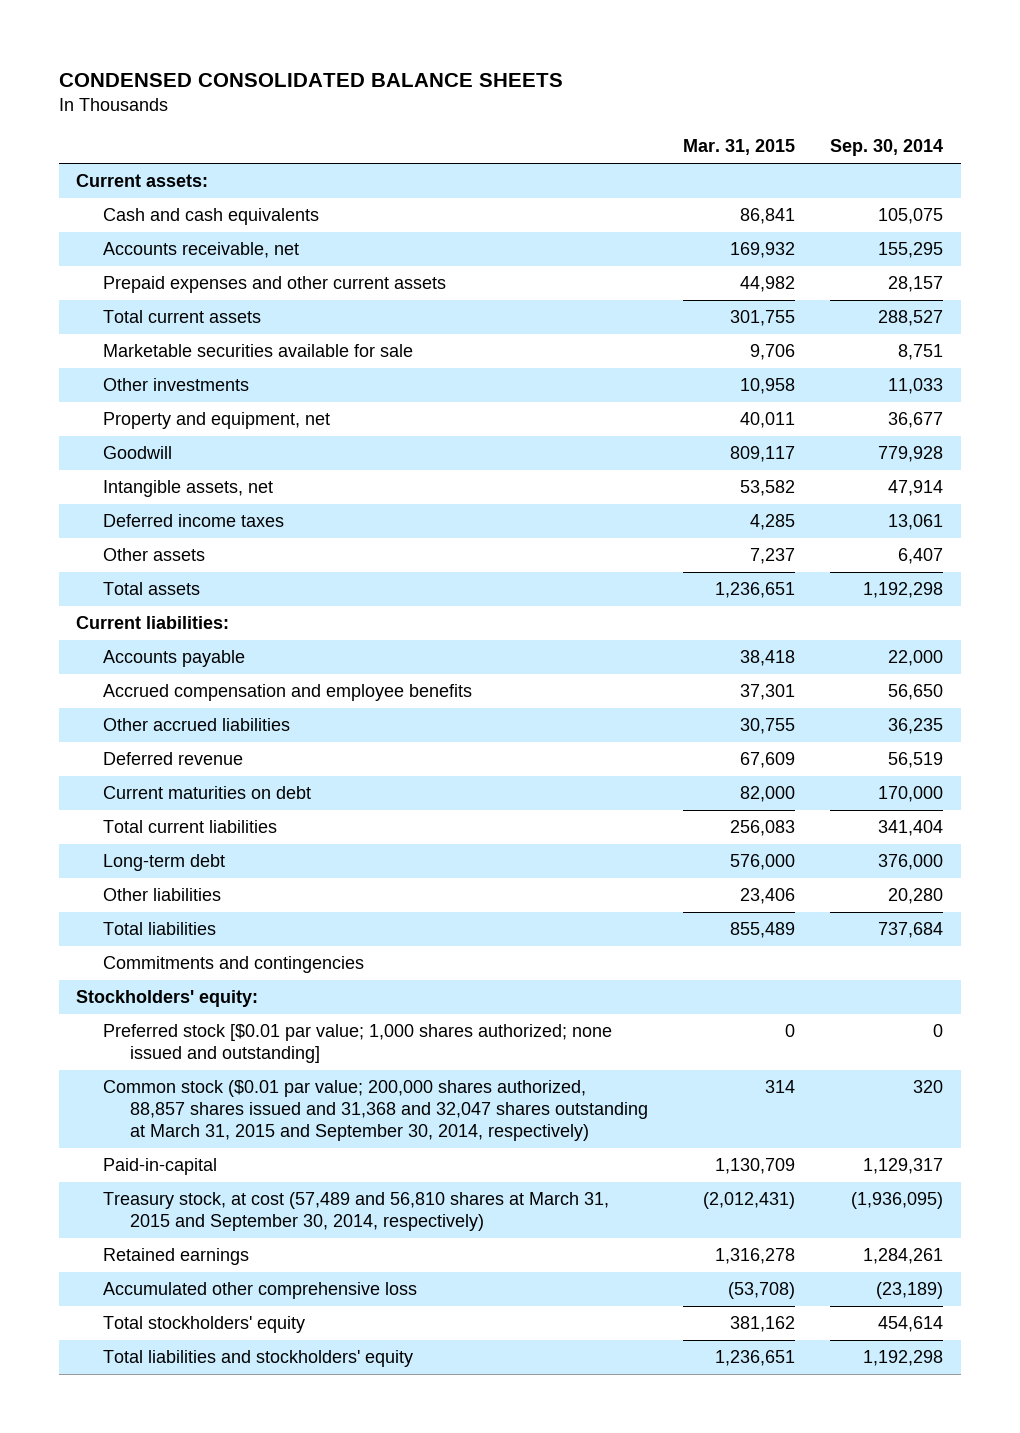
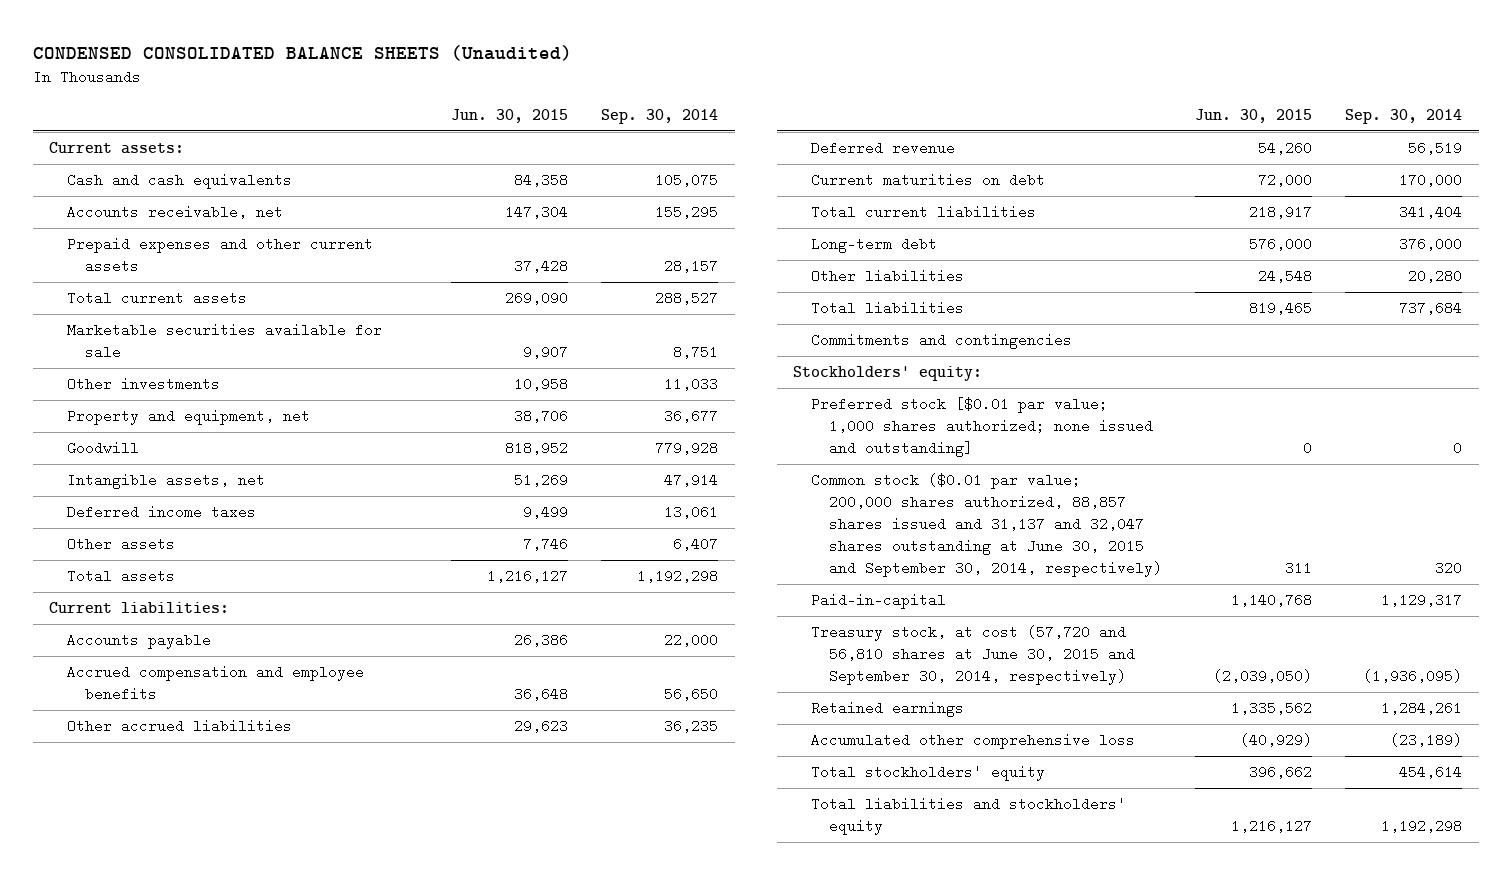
[58,72,563,87] CONDENSED CONSOLIDATED BALANCE SHEETS -> [32,44,572,61] CONDENSED CONSOLIDATED BALANCE SHEETS (Unaudited)
[682,139,795,156] Mar. 31, 2015 -> none
none -> [451,108,569,123] Jun. 30, 2015
[103,1080,648,1142] Common stock ($0.01 par value; 200,000 shares authorized, 88,857 shares issued and 31,368 and 32,047 shares outstanding at March 31, 2015 and September 30, 2014, respectively) -> [811,473,1163,577] Common stock ($0.01 par value; 200,000 shares authorized, 88,857 shares issued and 31,137 and 32,047 shares outstanding at June 30, 2015 and September 30, 2014, respectively)
[103,1192,610,1232] Treasury stock, at cost (57,489 and 56,810 shares at March 31, 2015 and September 30, 2014, respectively) -> [811,625,1136,686] Treasury stock, at cost (57,720 and 56,810 shares at June 30, 2015 and September 30, 2014, respectively)

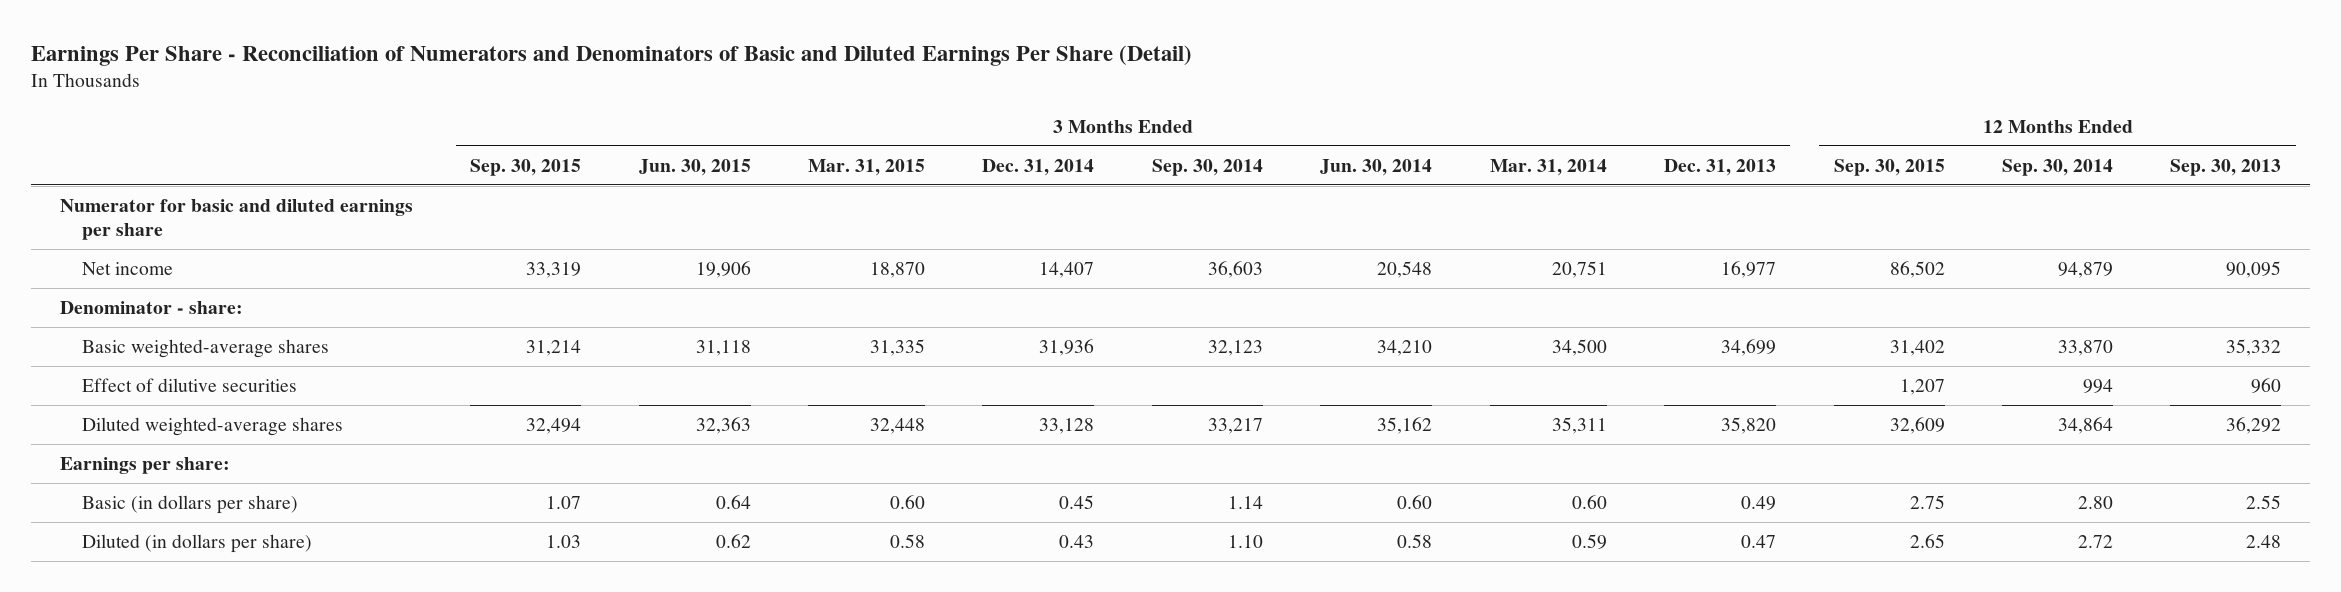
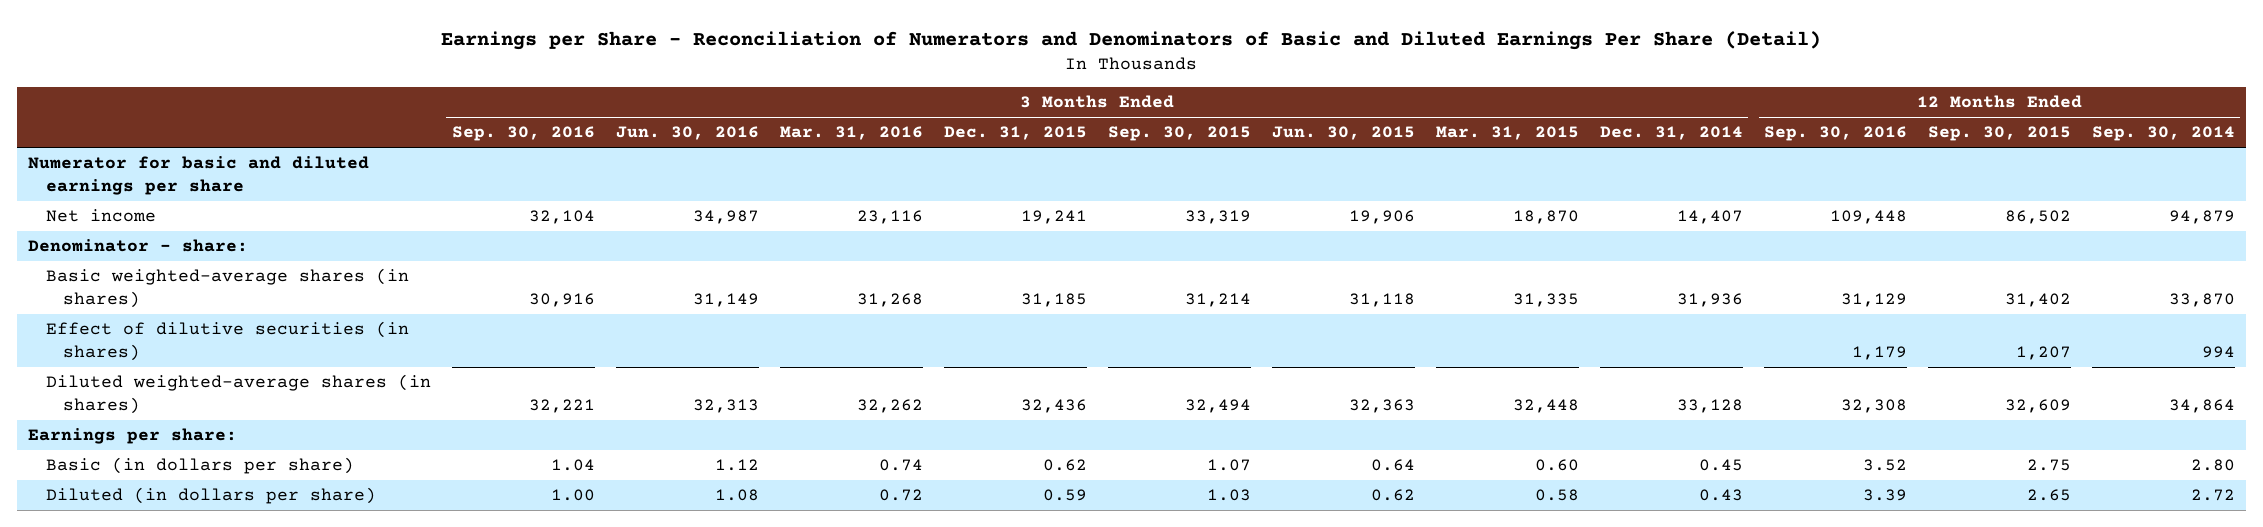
[30,45,1192,67] Earnings Per Share - Reconciliation of Numerators and Denominators of Basic and Diluted Earnings Per Share (Detail) -> [441,31,1822,51] Earnings per Share - Reconciliation of Numerators and Denominators of Basic and Diluted Earnings Per Share (Detail)
[1151,158,1263,176] Sep. 30, 2014 -> none
[1320,158,1433,176] Jun. 30, 2014 -> none
[1489,158,1607,176] Mar. 31, 2014 -> none
[1664,158,1777,176] Dec. 31, 2013 -> none
[2170,158,2282,176] Sep. 30, 2013 -> none
none -> [451,126,595,142] Sep. 30, 2016
none -> [615,126,759,141] Jun. 30, 2016
none -> [779,126,923,141] Mar. 31, 2016
none -> [943,126,1087,141] Dec. 31, 2015
none -> [1764,126,1908,142] Sep. 30, 2016
[82,338,330,358] Basic weighted-average shares -> [45,268,409,309] Basic weighted-average shares (in shares)
[82,377,298,392] Effect of dilutive securities -> [45,321,409,362] Effect of dilutive securities (in shares)
[82,416,344,436] Diluted weighted-average shares -> [45,374,431,415] Diluted weighted-average shares (in shares)

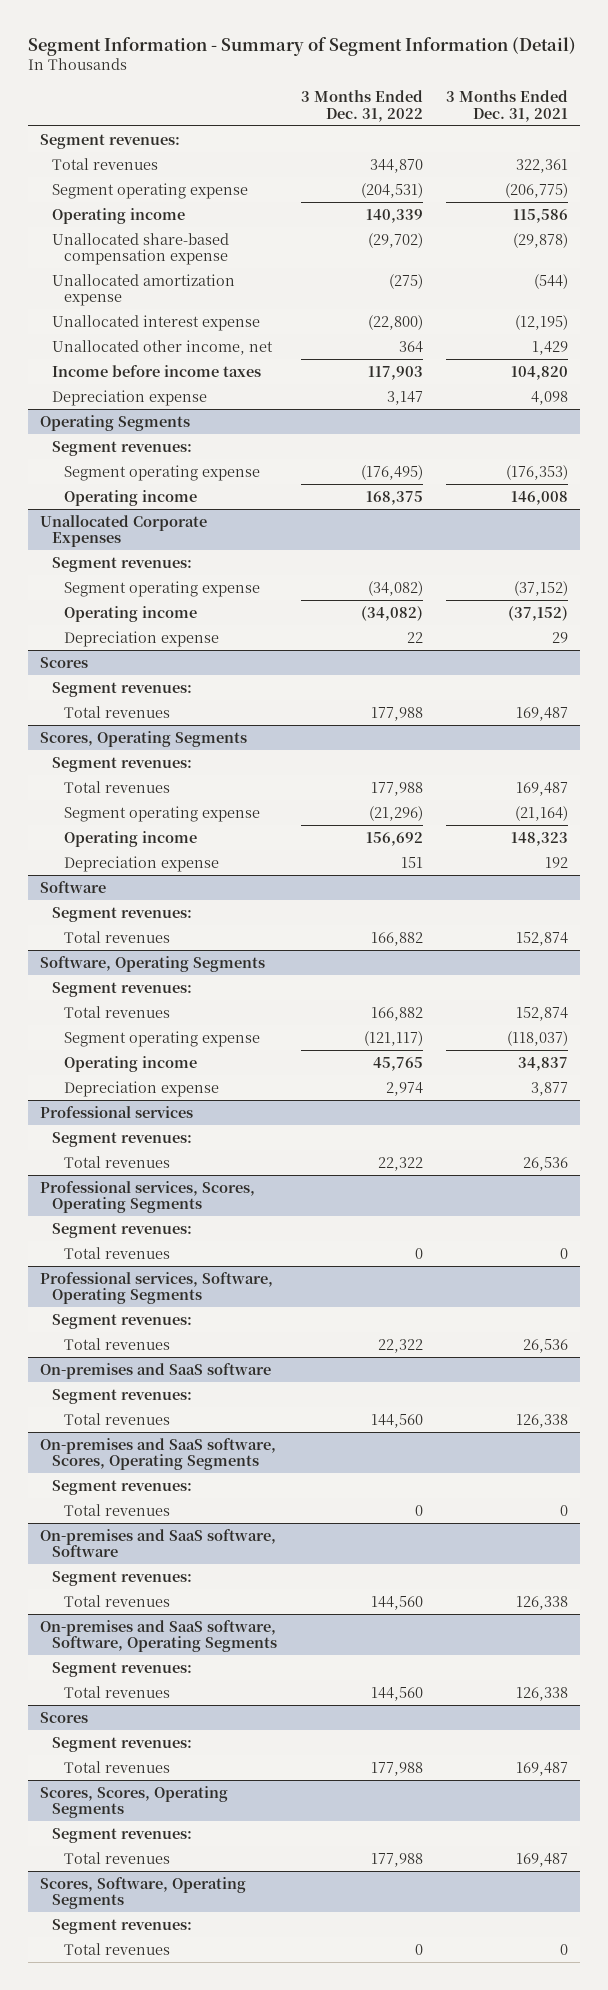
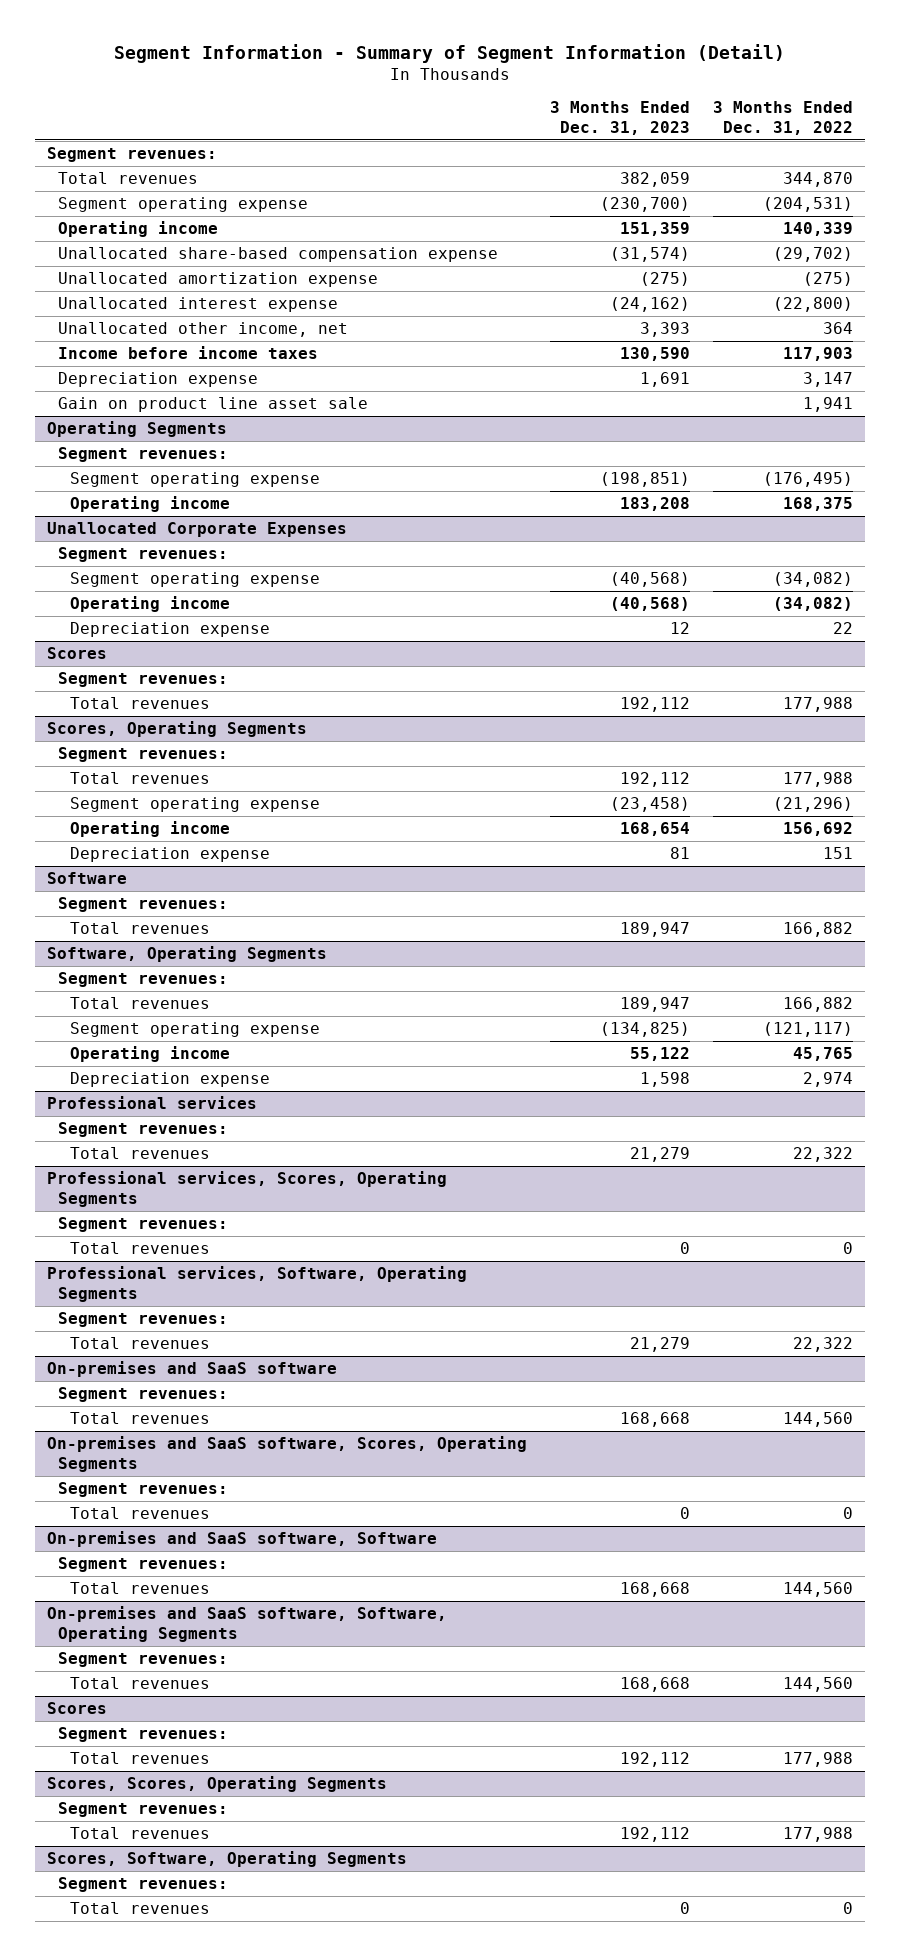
[446,90,569,122] 3 Months Ended Dec. 31, 2021 -> none
none -> [549,101,690,135] 3 Months Ended Dec. 31, 2023
none -> [58,397,369,413] Gain on product line asset sale

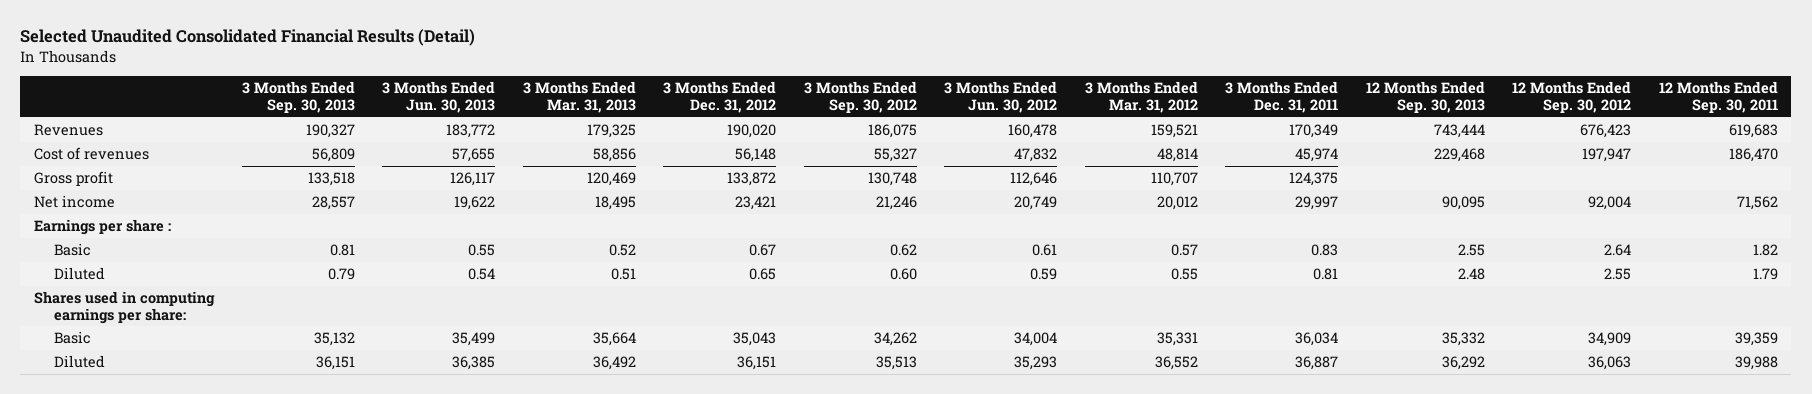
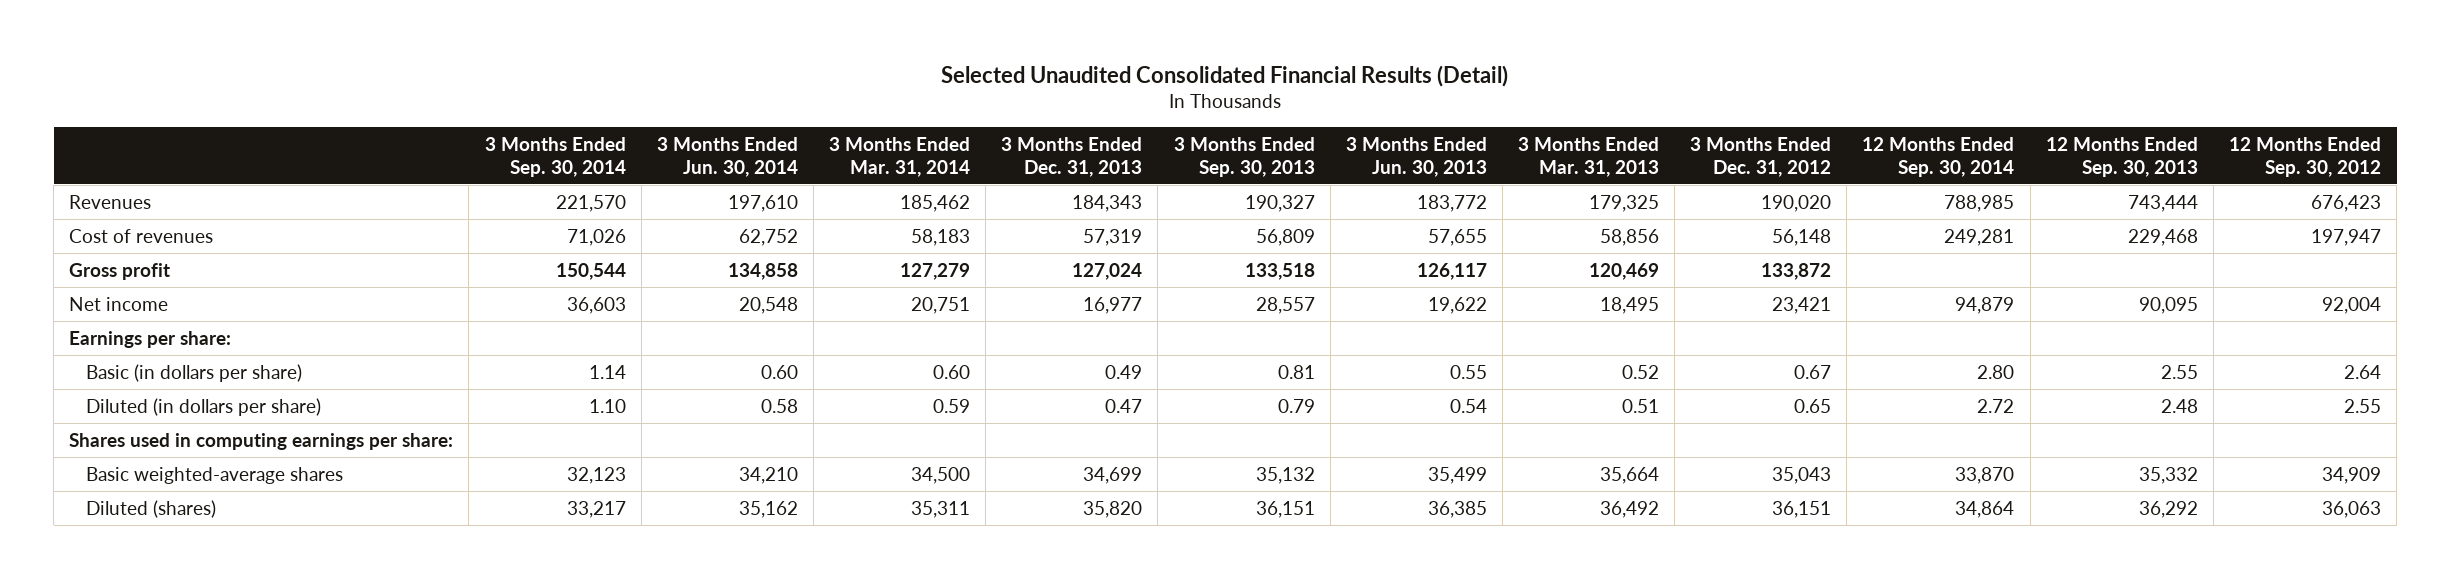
[803,81,917,113] 3 Months Ended Sep. 30, 2012 -> none
[944,81,1058,113] 3 Months Ended Jun. 30, 2012 -> none
[1084,81,1198,113] 3 Months Ended Mar. 31, 2012 -> none
[1225,81,1339,113] 3 Months Ended Dec. 31, 2011 -> none
[1658,81,1778,113] 12 Months Ended Sep. 30, 2011 -> none
none -> [484,136,626,177] 3 Months Ended Sep. 30, 2014
none -> [656,136,798,177] 3 Months Ended Jun. 30, 2014
none -> [829,136,971,177] 3 Months Ended Mar. 31, 2014
none -> [1001,136,1143,177] 3 Months Ended Dec. 31, 2013
none -> [1862,136,2015,177] 12 Months Ended Sep. 30, 2014
[34,219,172,236] Earnings per share : -> [69,330,232,348] Earnings per share:
[54,243,92,257] Basic -> [85,363,302,382] Basic (in dollars per share)
[54,267,106,281] Diluted -> [85,397,321,416] Diluted (in dollars per share)
[54,331,92,345] Basic -> [85,466,343,484] Basic weighted-average shares
[54,355,106,369] Diluted -> [85,499,216,518] Diluted (shares)

